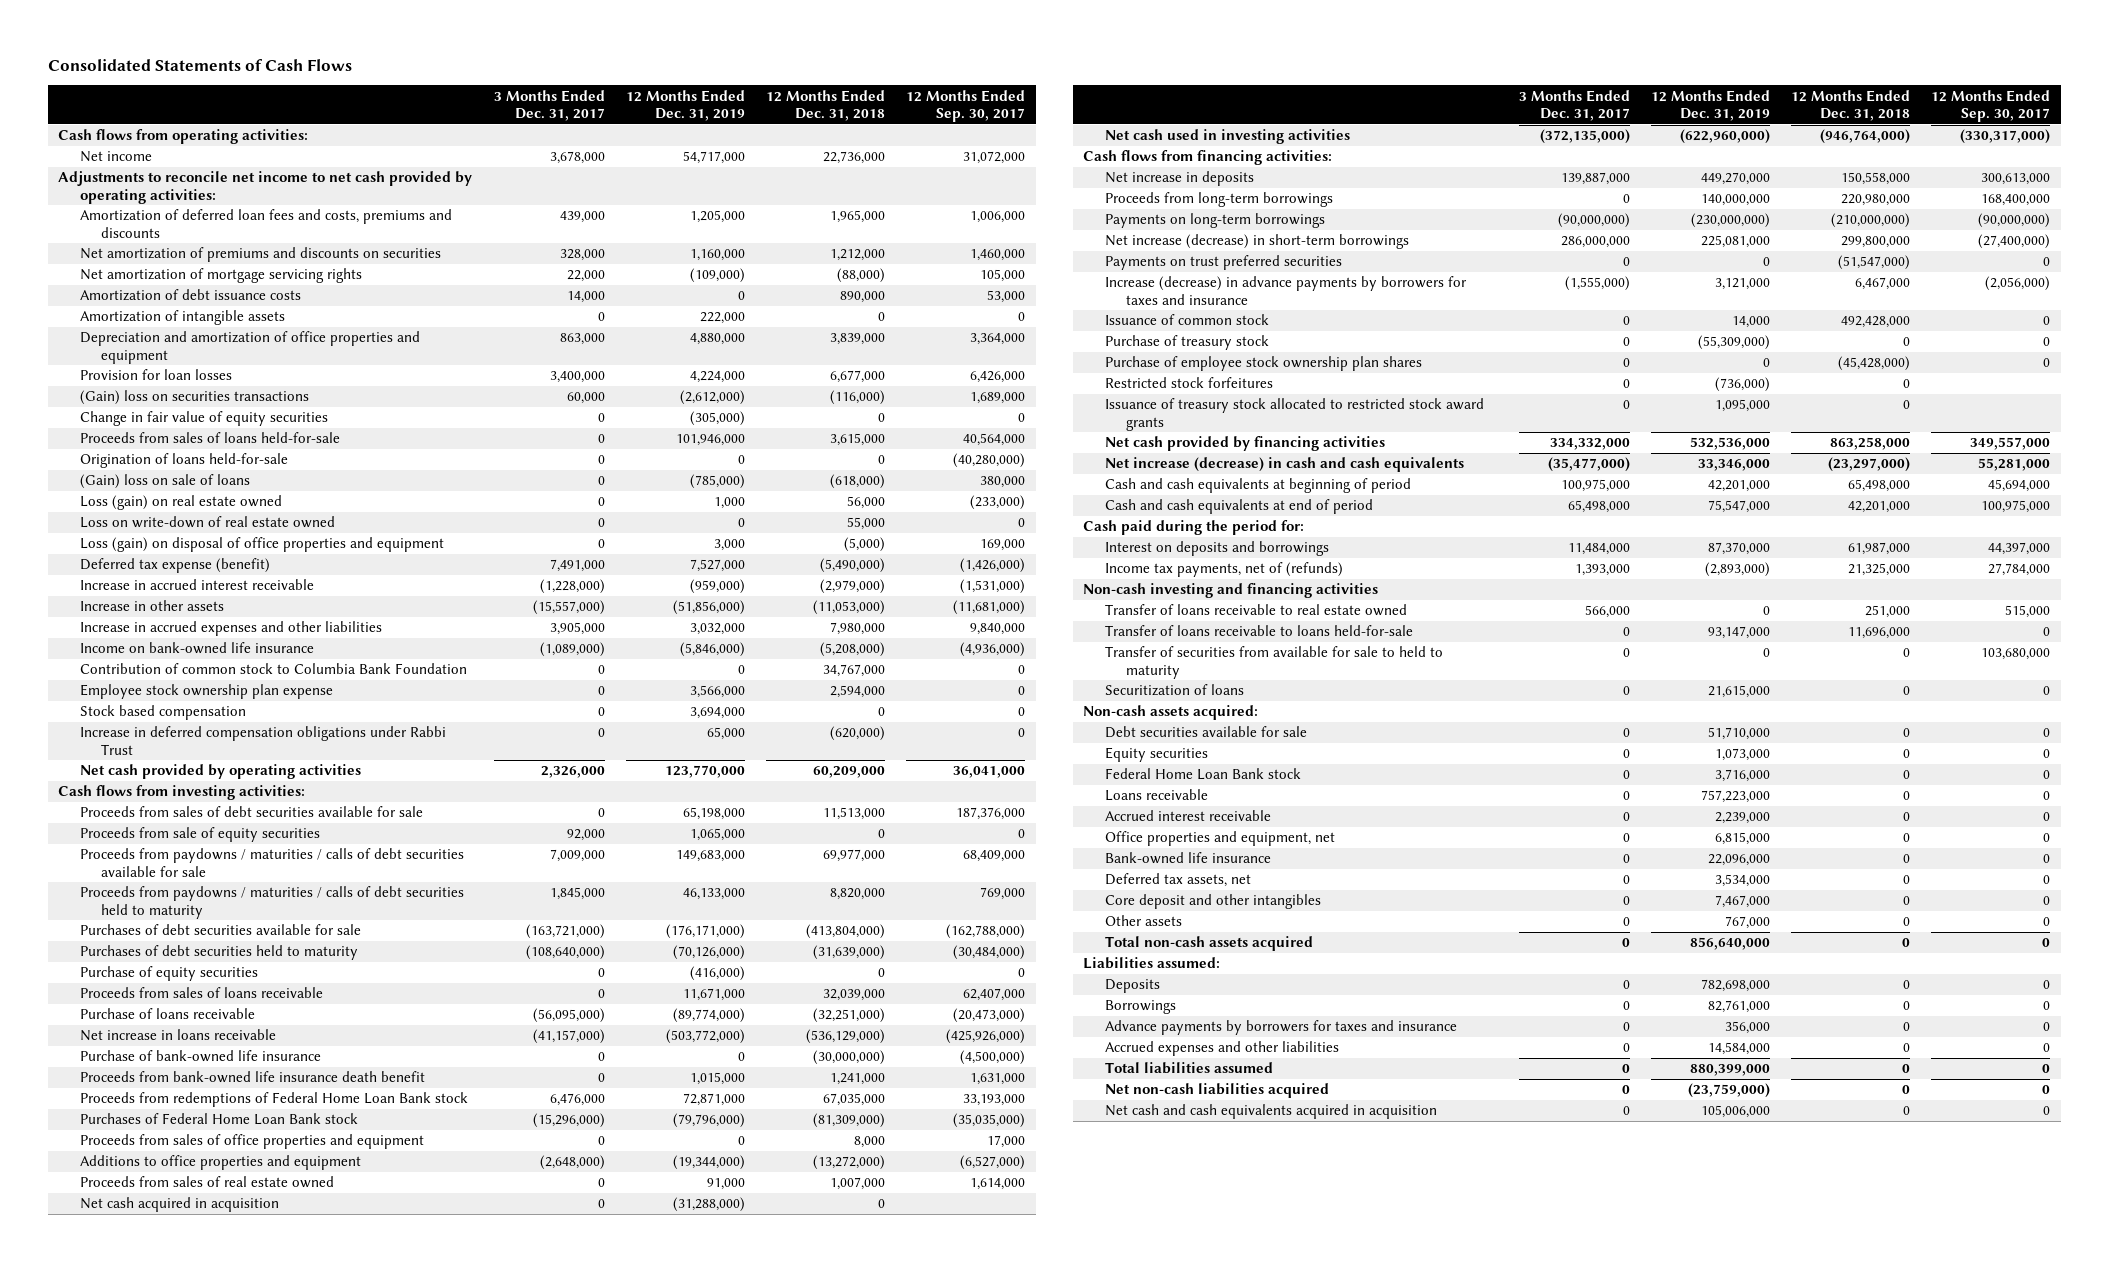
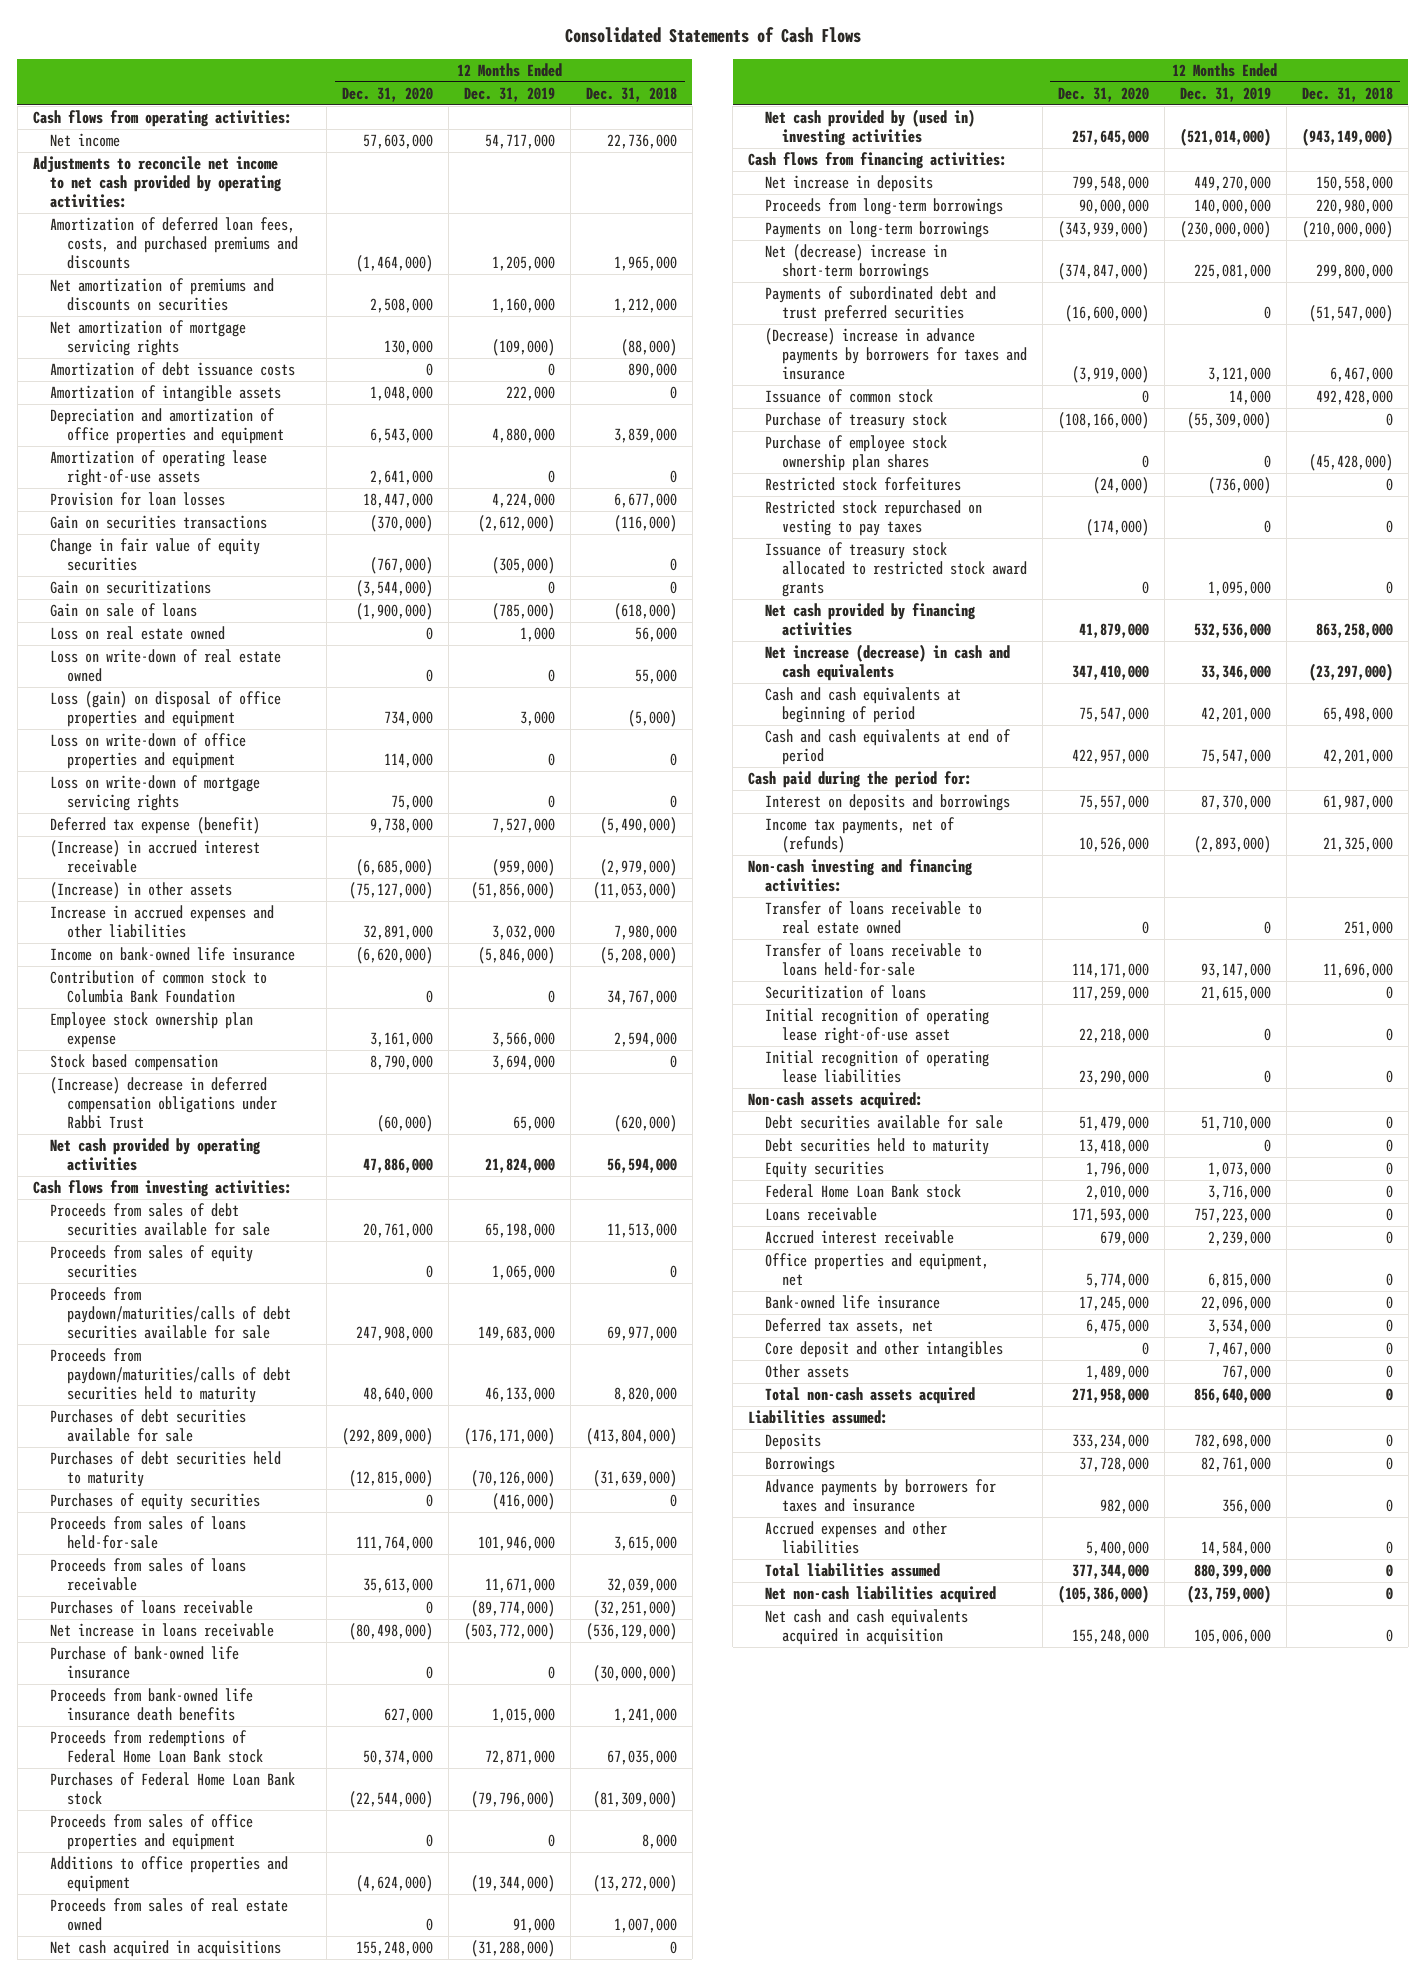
[493,89,605,122] 3 Months Ended Dec. 31, 2017 -> none
[906,89,1026,123] 12 Months Ended Sep. 30, 2017 -> none
none -> [342,87,434,103] Dec. 31, 2020
[79,209,452,238] Amortization of deferred loan fees and costs, premiums and discounts -> [49,217,298,270] Amortization of deferred loan fees, costs, and purchased premiums and discounts
none -> [49,450,267,487] Amortization of operating lease right-of-use assets
[79,390,309,406] (Gain) loss on securities transactions -> [49,515,267,530] Gain on securities transactions
[79,453,288,469] Origination of loans held-for-sale -> none
none -> [49,580,211,595] Gain on securitizations
[79,474,250,490] (Gain) loss on sale of loans -> [49,603,197,618] Gain on sale of loans
[79,495,282,511] Loss (gain) on real estate owned -> [49,626,225,641] Loss on real estate owned
none -> [49,733,246,770] Loss on write-down of office properties and equipment
none -> [49,775,260,812] Loss on write-down of mortgage servicing rights
[79,579,314,591] Increase in accrued interest receivable -> [49,840,260,874] (Increase) in accrued interest receivable
[79,600,224,612] Increase in other assets -> [49,882,232,900] (Increase) in other assets
[79,726,446,755] Increase in deferred compensation obligations under Rabbi Trust -> [49,1077,277,1130] (Increase) decrease in deferred compensation obligations under Rabbi Trust
[664,765,745,779] 123,770,000 -> [485,1158,556,1174] 21,824,000
[813,766,886,779] 60,209,000 -> [606,1158,677,1174] 56,594,000
[79,827,320,843] Proceeds from sale of equity securities -> [49,1245,253,1279] Proceeds from sales of equity securities
[79,848,464,877] Proceeds from paydowns / maturities / calls of debt securities available for sale -> [49,1287,291,1340] Proceeds from paydown/maturities/calls of debt securities available for sale
[79,886,464,919] Proceeds from paydowns / maturities / calls of debt securities held to maturity -> [49,1348,291,1404] Proceeds from paydown/maturities/calls of debt securities held to maturity
[79,966,258,982] Purchase of equity securities -> [49,1493,260,1511] Purchases of equity securities
[79,432,340,444] Proceeds from sales of loans held-for-sale -> [49,1516,246,1550] Proceeds from sales of loans held-for-sale
[79,1008,255,1020] Purchase of loans receivable -> [49,1600,253,1615] Purchases of loans receivable
[79,1071,425,1084] Proceeds from bank-owned life insurance death benefit -> [49,1688,253,1722] Proceeds from bank-owned life insurance death benefits
[79,1197,279,1213] Net cash acquired in acquisition -> [49,1940,281,1958] Net cash acquired in acquisitions
[1104,129,1350,145] Net cash used in investing activities -> [765,109,976,147] Net cash provided by (used in) investing activities
[1679,129,1770,145] (622,960,000) -> [1179,128,1271,147] (521,014,000)
[1820,129,1911,145] (946,764,000) -> [1301,128,1393,147] (943,149,000)
[1104,234,1409,250] Net increase (decrease) in short-term borrowings -> [765,244,948,281] Net (decrease) increase in short-term borrowings
[1104,255,1342,271] Payments on trust preferred securities -> [765,286,997,323] Payments of subordinated debt and trust preferred securities
[1104,276,1467,305] Increase (decrease) in advance payments by borrowers for taxes and insurance -> [765,328,1028,381] (Decrease) increase in advance payments by borrowers for taxes and insurance
none -> [765,500,983,537] Restricted stock repurchased on vesting to pay taxes
[1083,583,1379,599] Non-cash investing and financing activities -> [748,859,974,893] Non-cash investing and financing activities:
[1104,646,1443,679] Transfer of securities from available for sale to held to maturity -> none
none -> [765,1008,990,1045] Initial recognition of operating lease right-of-use asset
none -> [765,1050,990,1084] Initial recognition of operating lease liabilities
none -> [765,1138,990,1156] Debt securities held to maturity

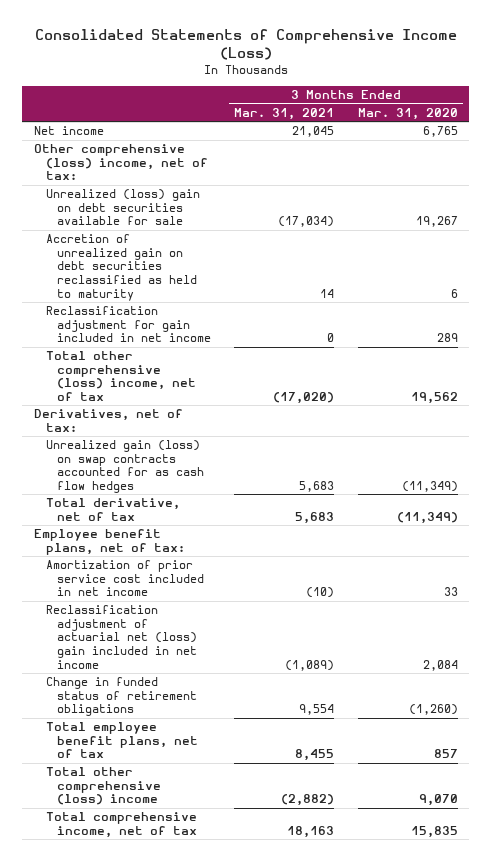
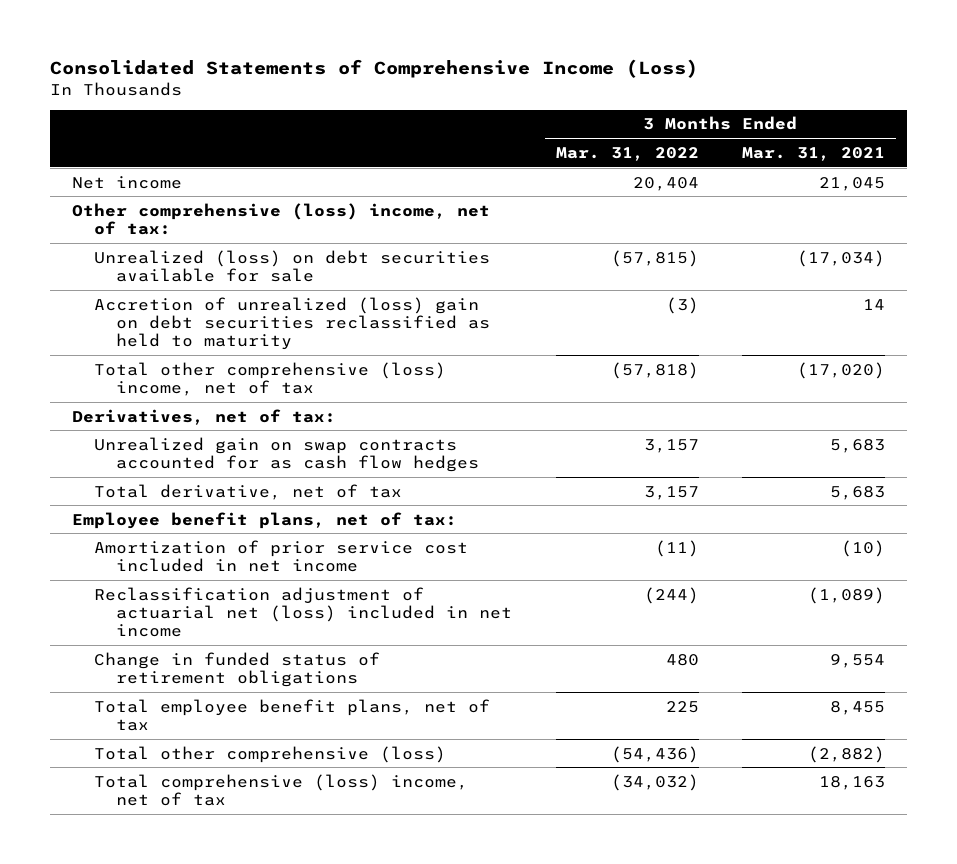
[357,107,458,120] Mar. 31, 2020 -> none
none -> [555,146,699,161] Mar. 31, 2022
[45,306,212,343] Reclassification adjustment for gain included in net income -> none
[45,189,200,226] Unrealized (loss) gain on debt securities available for sale -> [94,249,491,282] Unrealized (loss) on debt securities available for sale
[45,234,198,301] Accretion of unrealized gain on debt securities reclassified as held to maturity -> [94,296,491,350] Accretion of unrealized (loss) gain on debt securities reclassified as held to maturity
[45,440,205,494] Unrealized gain (loss) on swap contracts accounted for as cash flow hedges -> [94,436,480,472] Unrealized gain on swap contracts accounted for as cash flow hedges
[45,605,198,669] Reclassification adjustment of actuarial net (loss) gain included in net income -> [94,586,513,637] Reclassification adjustment of actuarial net (loss) included in net income
[45,767,162,806] Total other comprehensive (loss) income -> [94,745,447,763] Total other comprehensive (loss)
[45,812,198,838] Total comprehensive income, net of tax -> [94,773,469,806] Total comprehensive (loss) income, net of tax

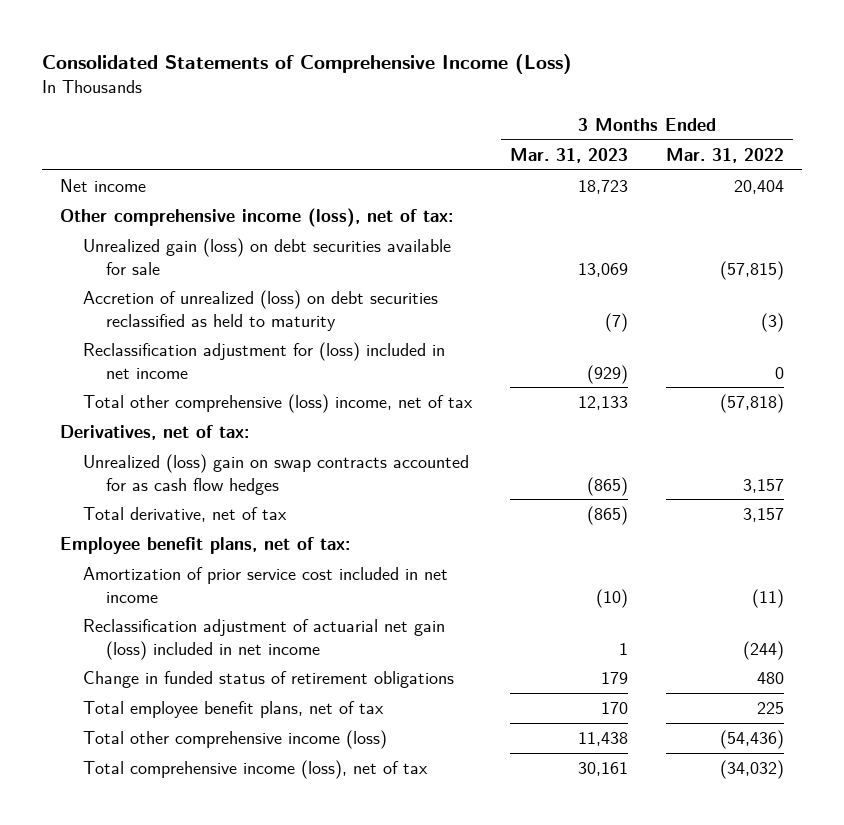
[742,146,886,161] Mar. 31, 2021 -> none
none -> [509,147,628,163] Mar. 31, 2023
[71,202,490,235] Other comprehensive (loss) income, net of tax: -> [60,207,454,227] Other comprehensive income (loss), net of tax:
[94,249,491,282] Unrealized (loss) on debt securities available for sale -> [83,237,452,275] Unrealized gain (loss) on debt securities available for sale
[94,296,491,350] Accretion of unrealized (loss) gain on debt securities reclassified as held to maturity -> [83,289,439,331] Accretion of unrealized (loss) on debt securities reclassified as held to maturity
none -> [83,341,446,379] Reclassification adjustment for (loss) included in net income
[94,436,480,472] Unrealized gain on swap contracts accounted for as cash flow hedges -> [83,453,470,495] Unrealized (loss) gain on swap contracts accounted for as cash flow hedges
[94,586,513,637] Reclassification adjustment of actuarial net (loss) included in net income -> [83,618,446,660] Reclassification adjustment of actuarial net gain (loss) included in net income
[94,745,447,763] Total other comprehensive (loss) -> [83,729,388,749] Total other comprehensive income (loss)
[94,773,469,806] Total comprehensive (loss) income, net of tax -> [83,759,429,779] Total comprehensive income (loss), net of tax

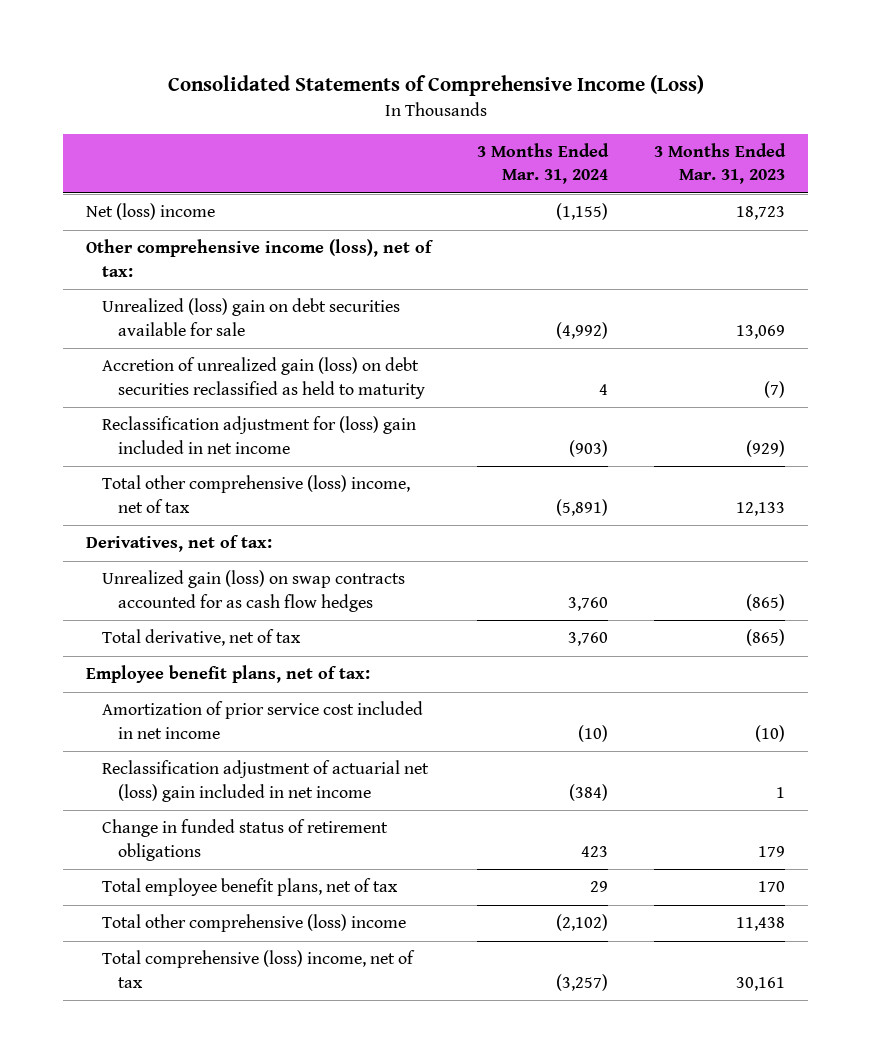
[665,147,784,163] Mar. 31, 2022 -> none
none -> [477,143,610,185] 3 Months Ended Mar. 31, 2024
[60,178,147,192] Net income -> [86,203,216,221] Net (loss) income
[83,237,452,275] Unrealized gain (loss) on debt securities available for sale -> [101,298,400,336] Unrealized (loss) gain on debt securities available for sale
[83,289,439,331] Accretion of unrealized (loss) on debt securities reclassified as held to maturity -> [101,357,425,399] Accretion of unrealized gain (loss) on debt securities reclassified as held to maturity
[83,341,446,379] Reclassification adjustment for (loss) included in net income -> [101,416,416,454] Reclassification adjustment for (loss) gain included in net income
[83,453,470,495] Unrealized (loss) gain on swap contracts accounted for as cash flow hedges -> [101,570,405,612] Unrealized gain (loss) on swap contracts accounted for as cash flow hedges
[83,618,446,660] Reclassification adjustment of actuarial net gain (loss) included in net income -> [101,760,429,802] Reclassification adjustment of actuarial net (loss) gain included in net income
[83,729,388,749] Total other comprehensive income (loss) -> [101,914,406,933] Total other comprehensive (loss) income
[83,759,429,779] Total comprehensive income (loss), net of tax -> [101,950,415,988] Total comprehensive (loss) income, net of tax

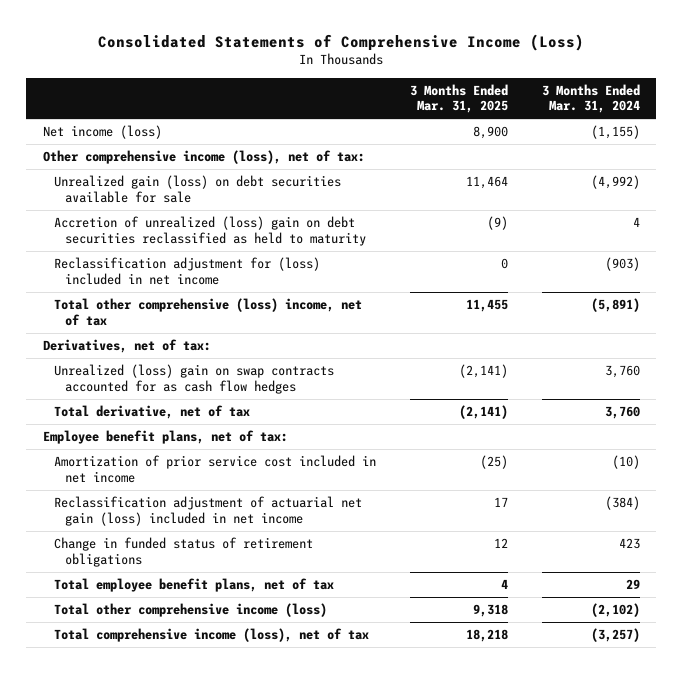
[654,143,787,185] 3 Months Ended Mar. 31, 2023 -> none
none -> [409,83,508,114] 3 Months Ended Mar. 31, 2025
[86,203,216,221] Net (loss) income -> [42,125,162,140] Net income (loss)
[101,298,400,336] Unrealized (loss) gain on debt securities available for sale -> [53,175,341,203] Unrealized gain (loss) on debt securities available for sale
[101,357,425,399] Accretion of unrealized gain (loss) on debt securities reclassified as held to maturity -> [53,216,367,246] Accretion of unrealized (loss) gain on debt securities reclassified as held to maturity
[101,416,416,454] Reclassification adjustment for (loss) gain included in net income -> [53,257,320,285] Reclassification adjustment for (loss) included in net income
[101,570,405,612] Unrealized gain (loss) on swap contracts accounted for as cash flow hedges -> [53,364,334,394] Unrealized (loss) gain on swap contracts accounted for as cash flow hedges
[101,760,429,802] Reclassification adjustment of actuarial net (loss) gain included in net income -> [53,496,362,526] Reclassification adjustment of actuarial net gain (loss) included in net income
[101,914,406,933] Total other comprehensive (loss) income -> [53,603,327,618] Total other comprehensive income (loss)
[101,950,415,988] Total comprehensive (loss) income, net of tax -> [53,628,369,643] Total comprehensive income (loss), net of tax

